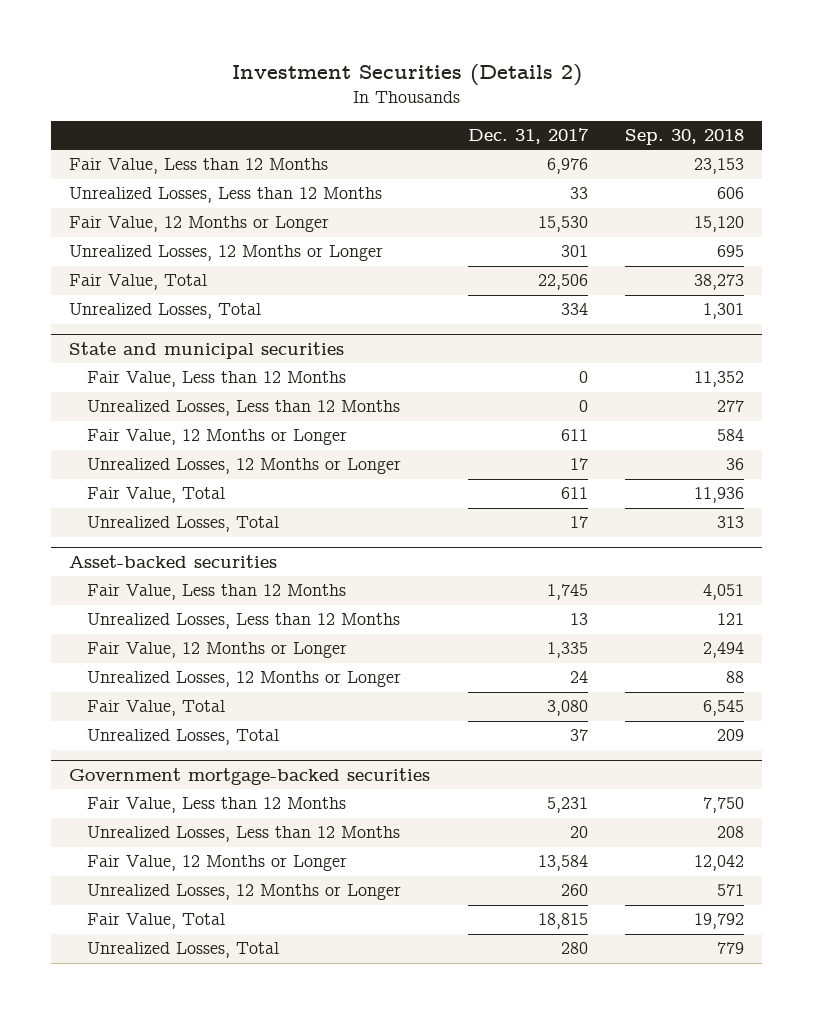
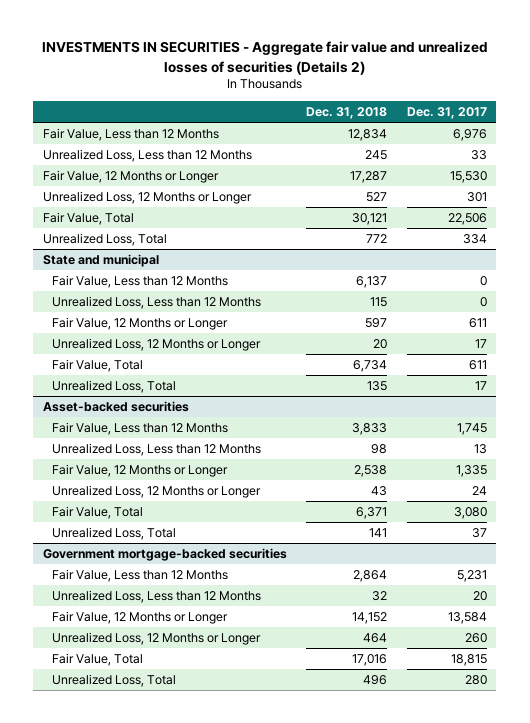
[231,63,582,86] Investment Securities (Details 2) -> [41,41,488,75] INVESTMENTS IN SECURITIES - Aggregate fair value and unrealized losses of securities (Details 2)
[624,129,744,146] Sep. 30, 2018 -> none
none -> [306,106,388,119] Dec. 31, 2018
[69,187,383,204] Unrealized Losses, Less than 12 Months -> [42,149,252,163] Unrealized Loss, Less than 12 Months
[69,245,384,262] Unrealized Losses, 12 Months or Longer -> [42,191,252,205] Unrealized Loss, 12 Months or Longer
[69,303,262,320] Unrealized Losses, Total -> [42,233,167,247] Unrealized Loss, Total
[69,342,345,360] State and municipal securities -> [42,254,159,268] State and municipal
[86,400,400,417] Unrealized Losses, Less than 12 Months -> [51,296,261,310] Unrealized Loss, Less than 12 Months
[86,458,401,475] Unrealized Losses, 12 Months or Longer -> [51,338,261,352] Unrealized Loss, 12 Months or Longer
[86,516,279,533] Unrealized Losses, Total -> [51,380,176,394] Unrealized Loss, Total
[86,613,400,630] Unrealized Losses, Less than 12 Months -> [51,443,261,457] Unrealized Loss, Less than 12 Months
[86,671,401,688] Unrealized Losses, 12 Months or Longer -> [51,485,261,499] Unrealized Loss, 12 Months or Longer
[86,729,279,746] Unrealized Losses, Total -> [51,527,176,541] Unrealized Loss, Total
[86,826,400,843] Unrealized Losses, Less than 12 Months -> [51,590,261,604] Unrealized Loss, Less than 12 Months
[86,884,401,901] Unrealized Losses, 12 Months or Longer -> [51,632,261,646] Unrealized Loss, 12 Months or Longer
[86,942,279,959] Unrealized Losses, Total -> [51,674,176,688] Unrealized Loss, Total

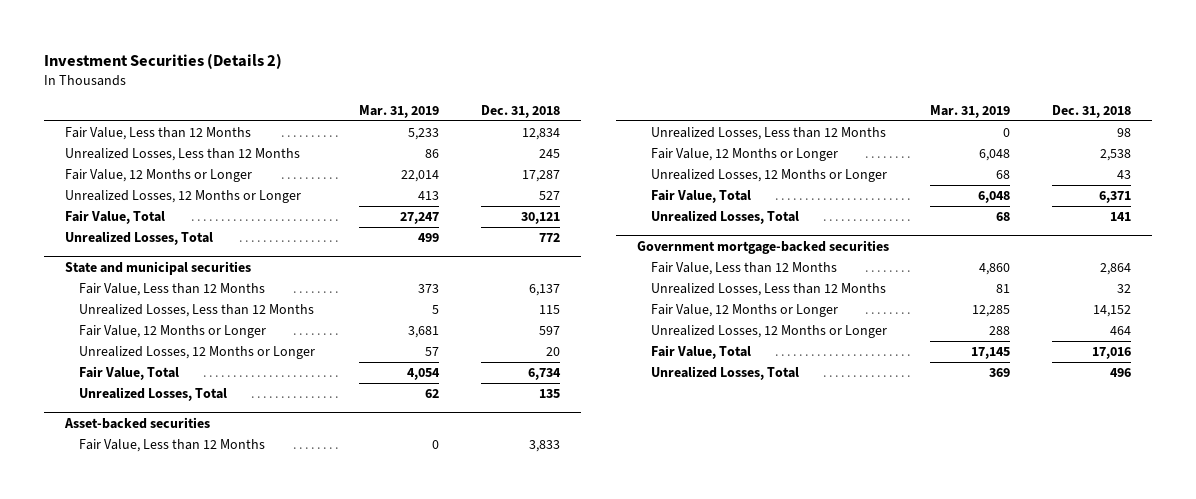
[41,41,488,75] INVESTMENTS IN SECURITIES - Aggregate fair value and unrealized losses of securities (Details 2) -> [44,53,283,70] Investment Securities (Details 2)
[406,106,487,119] Dec. 31, 2017 -> none
none -> [358,104,439,118] Mar. 31, 2019
[42,149,252,163] Unrealized Loss, Less than 12 Months -> [65,148,301,162] Unrealized Losses, Less than 12 Months
[42,191,252,205] Unrealized Loss, 12 Months or Longer -> [65,190,302,204] Unrealized Losses, 12 Months or Longer
[42,233,167,247] Unrealized Loss, Total -> [65,231,214,246] Unrealized Losses, Total
[42,254,159,268] State and municipal -> [65,260,252,275] State and municipal securities
[51,296,261,310] Unrealized Loss, Less than 12 Months -> [78,304,314,318] Unrealized Losses, Less than 12 Months
[51,338,261,352] Unrealized Loss, 12 Months or Longer -> [78,346,315,360] Unrealized Losses, 12 Months or Longer
[51,380,176,394] Unrealized Loss, Total -> [78,387,227,402] Unrealized Losses, Total
[51,443,261,457] Unrealized Loss, Less than 12 Months -> [650,127,886,141] Unrealized Losses, Less than 12 Months
[51,485,261,499] Unrealized Loss, 12 Months or Longer -> [650,169,887,183] Unrealized Losses, 12 Months or Longer
[51,527,176,541] Unrealized Loss, Total -> [650,210,799,225] Unrealized Losses, Total
[51,590,261,604] Unrealized Loss, Less than 12 Months -> [650,283,886,297] Unrealized Losses, Less than 12 Months
[51,632,261,646] Unrealized Loss, 12 Months or Longer -> [650,325,887,339] Unrealized Losses, 12 Months or Longer
[51,674,176,688] Unrealized Loss, Total -> [650,366,799,381] Unrealized Losses, Total

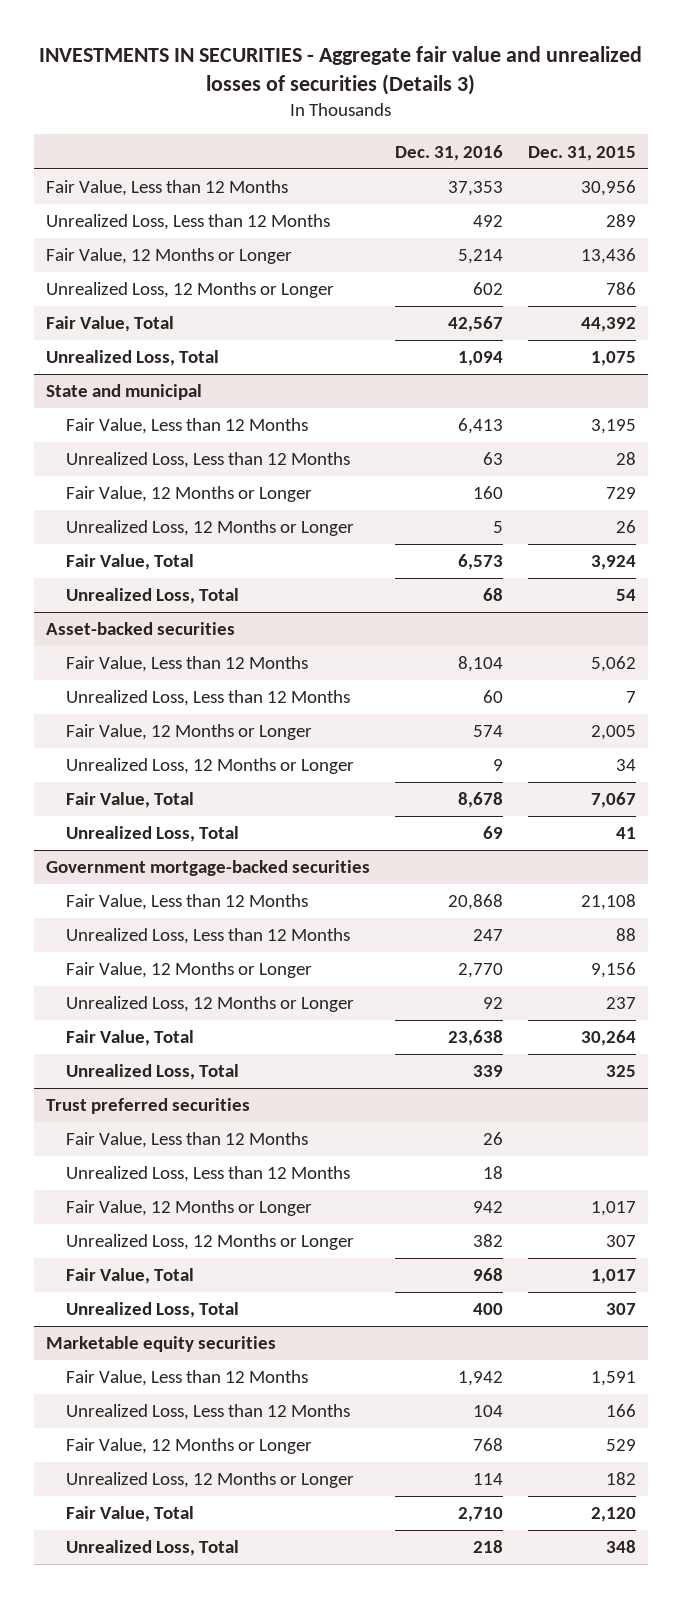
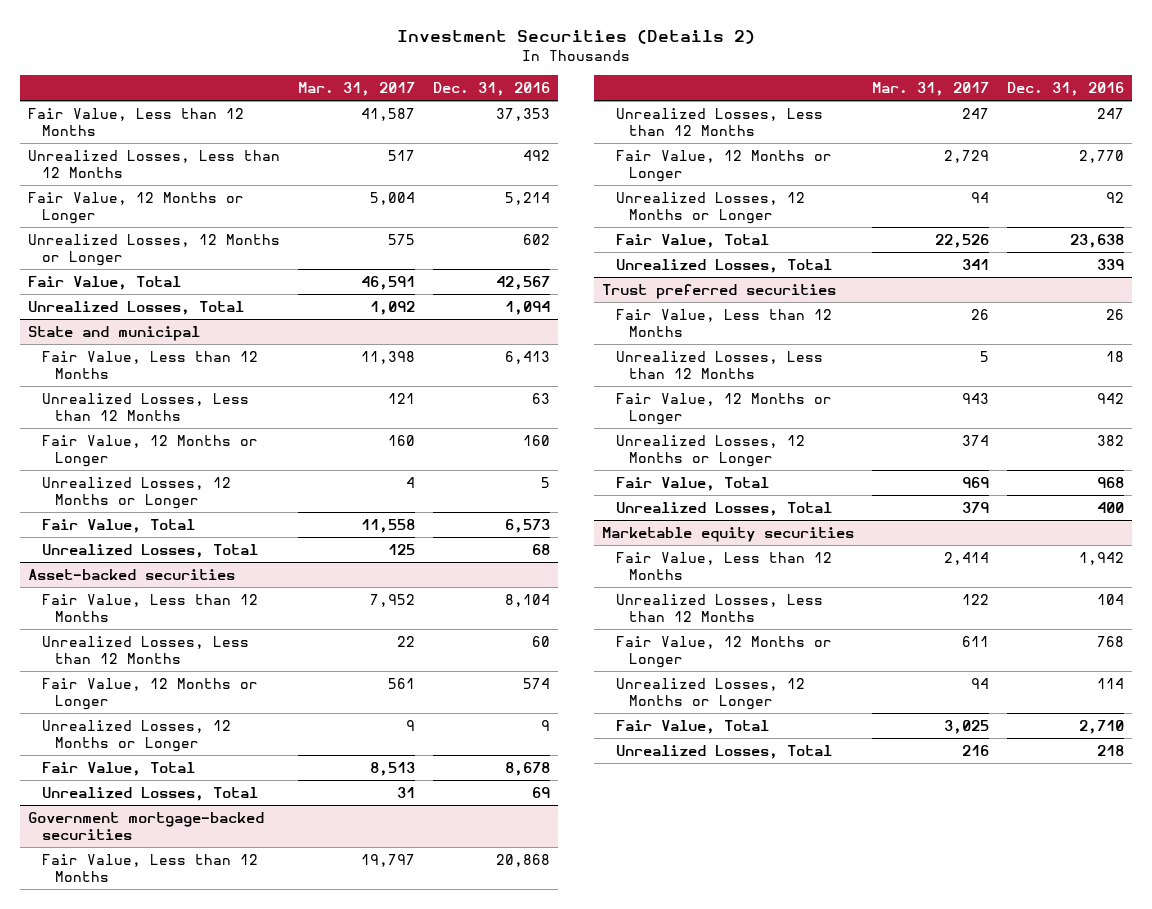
[38,46,642,95] INVESTMENTS IN SECURITIES - Aggregate fair value and unrealized losses of securities (Details 3) -> [397,29,756,44] Investment Securities (Details 2)
[527,145,636,161] Dec. 31, 2015 -> none
none -> [298,81,416,96] Mar. 31, 2017
[46,214,331,231] Unrealized Loss, Less than 12 Months -> [28,150,281,178] Unrealized Losses, Less than 12 Months
[46,282,335,299] Unrealized Loss, 12 Months or Longer -> [28,234,281,266] Unrealized Losses, 12 Months or Longer
[46,350,220,367] Unrealized Loss, Total -> [28,301,245,316] Unrealized Losses, Total
[66,452,351,469] Unrealized Loss, Less than 12 Months -> [41,393,249,421] Unrealized Losses, Less than 12 Months
[66,520,355,537] Unrealized Loss, 12 Months or Longer -> [41,477,231,509] Unrealized Losses, 12 Months or Longer
[66,588,240,605] Unrealized Loss, Total -> [41,544,258,559] Unrealized Losses, Total
[66,690,351,707] Unrealized Loss, Less than 12 Months -> [41,636,249,664] Unrealized Losses, Less than 12 Months
[66,758,355,775] Unrealized Loss, 12 Months or Longer -> [41,720,231,752] Unrealized Losses, 12 Months or Longer
[66,826,240,843] Unrealized Loss, Total -> [41,787,258,802] Unrealized Losses, Total
[66,928,351,945] Unrealized Loss, Less than 12 Months -> [615,108,823,136] Unrealized Losses, Less than 12 Months
[66,996,355,1013] Unrealized Loss, 12 Months or Longer -> [615,192,805,224] Unrealized Losses, 12 Months or Longer
[66,1064,240,1081] Unrealized Loss, Total -> [615,259,832,274] Unrealized Losses, Total
[66,1166,351,1183] Unrealized Loss, Less than 12 Months -> [615,351,823,379] Unrealized Losses, Less than 12 Months
[66,1234,355,1251] Unrealized Loss, 12 Months or Longer -> [615,435,805,467] Unrealized Losses, 12 Months or Longer
[66,1302,240,1319] Unrealized Loss, Total -> [615,502,832,517] Unrealized Losses, Total
[66,1404,351,1421] Unrealized Loss, Less than 12 Months -> [615,594,823,622] Unrealized Losses, Less than 12 Months
[66,1472,355,1489] Unrealized Loss, 12 Months or Longer -> [615,678,805,710] Unrealized Losses, 12 Months or Longer
[66,1540,240,1557] Unrealized Loss, Total -> [615,745,832,760] Unrealized Losses, Total

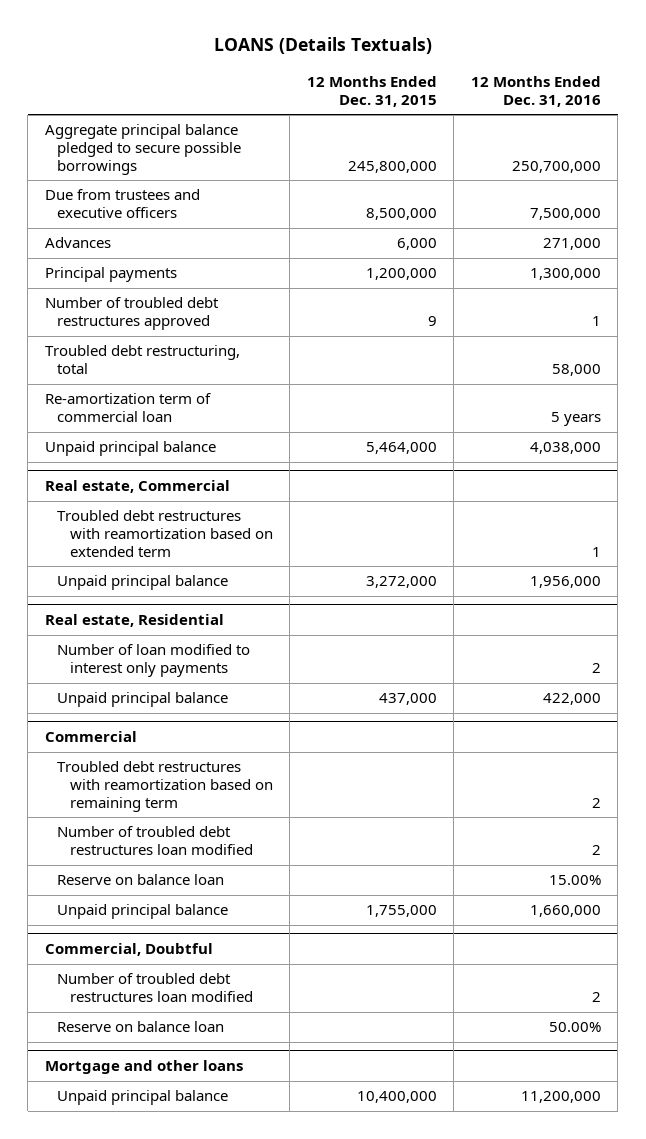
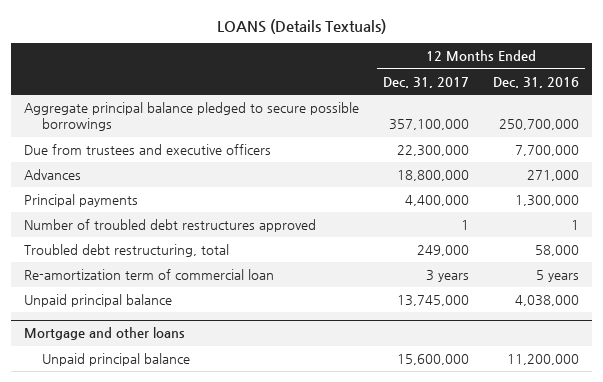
[306,75,437,107] 12 Months Ended Dec. 31, 2015 -> none
none -> [382,76,469,88] Dec. 31, 2017
[529,208,601,221] 7,500,000 -> [515,145,580,157] 7,700,000
[44,480,230,494] Real estate, Commercial -> none
[57,510,273,557] Troubled debt restructures with reamortization based on extended term -> none
[57,575,229,591] Unpaid principal balance -> none
[44,614,224,628] Real estate, Residential -> none
[57,644,251,678] Number of loan modified to interest only payments -> none
[57,692,229,708] Unpaid principal balance -> none
[44,731,137,743] Commercial -> none
[57,761,273,812] Troubled debt restructures with reamortization based on remaining term -> none
[57,826,253,856] Number of troubled debt restructures loan modified -> none
[57,874,225,886] Reserve on balance loan -> none
[57,904,229,920] Unpaid principal balance -> none
[44,943,213,957] Commercial, Doubtful -> none
[57,973,253,1003] Number of troubled debt restructures loan modified -> none
[57,1021,225,1033] Reserve on balance loan -> none

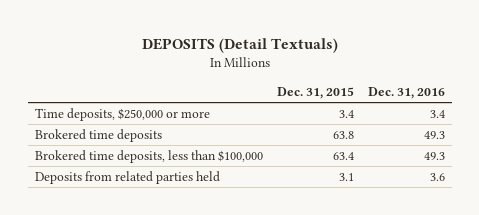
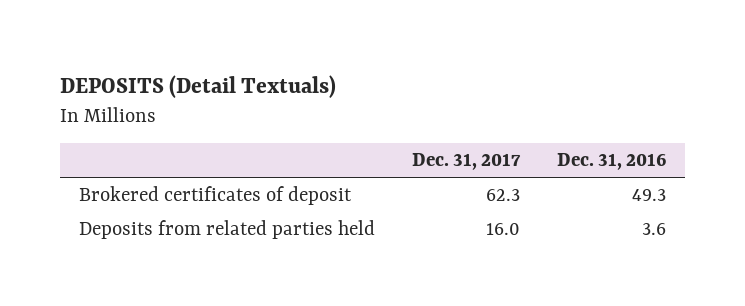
[276,87,354,100] Dec. 31, 2015 -> none
none -> [411,153,521,171] Dec. 31, 2017
[34,108,210,122] Time deposits, $250,000 or more -> none
[34,150,263,164] Brokered time deposits, less than $100,000 -> none
[34,129,162,143] Brokered time deposits -> [78,186,352,206] Brokered certificates of deposit

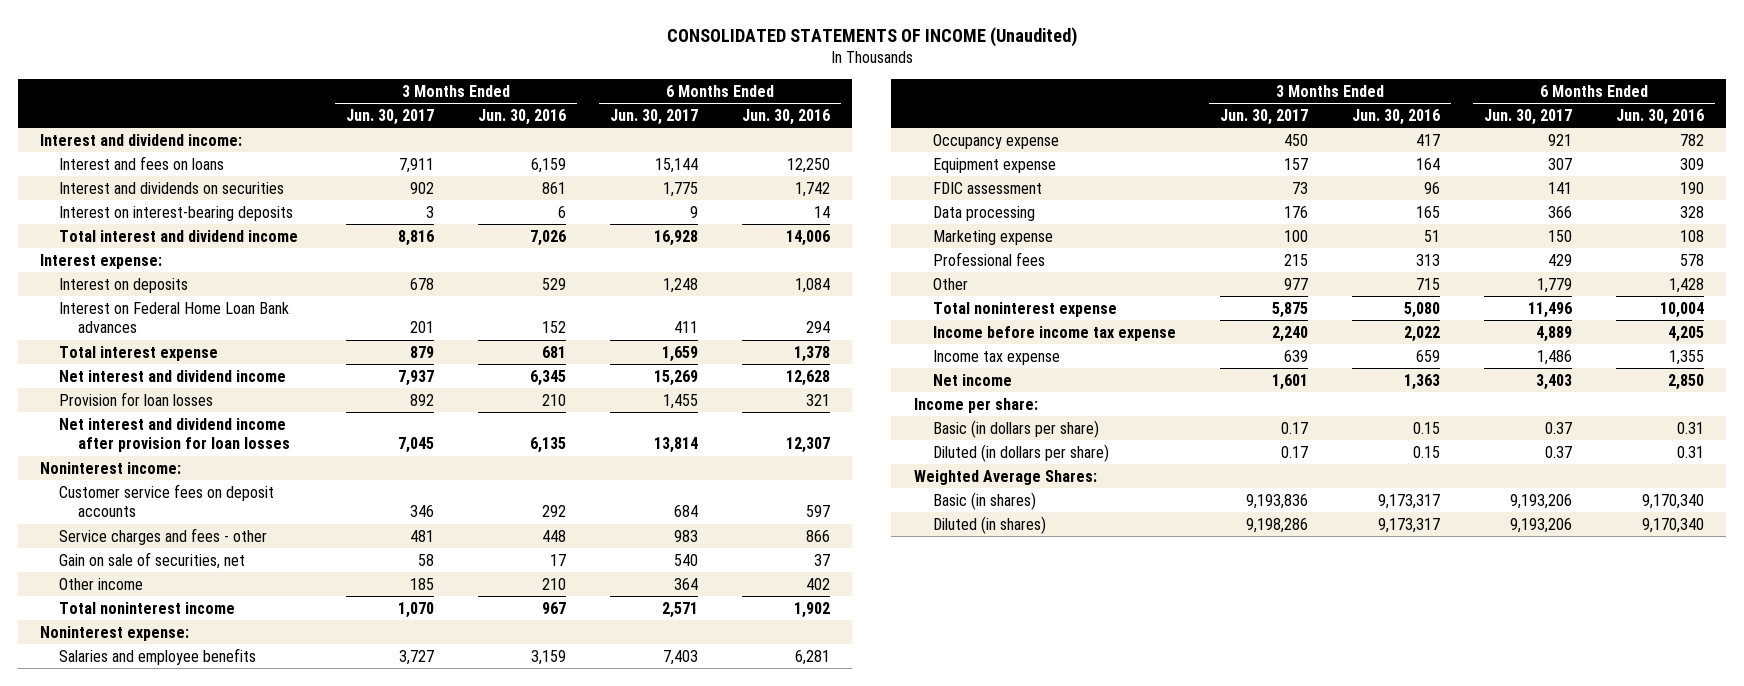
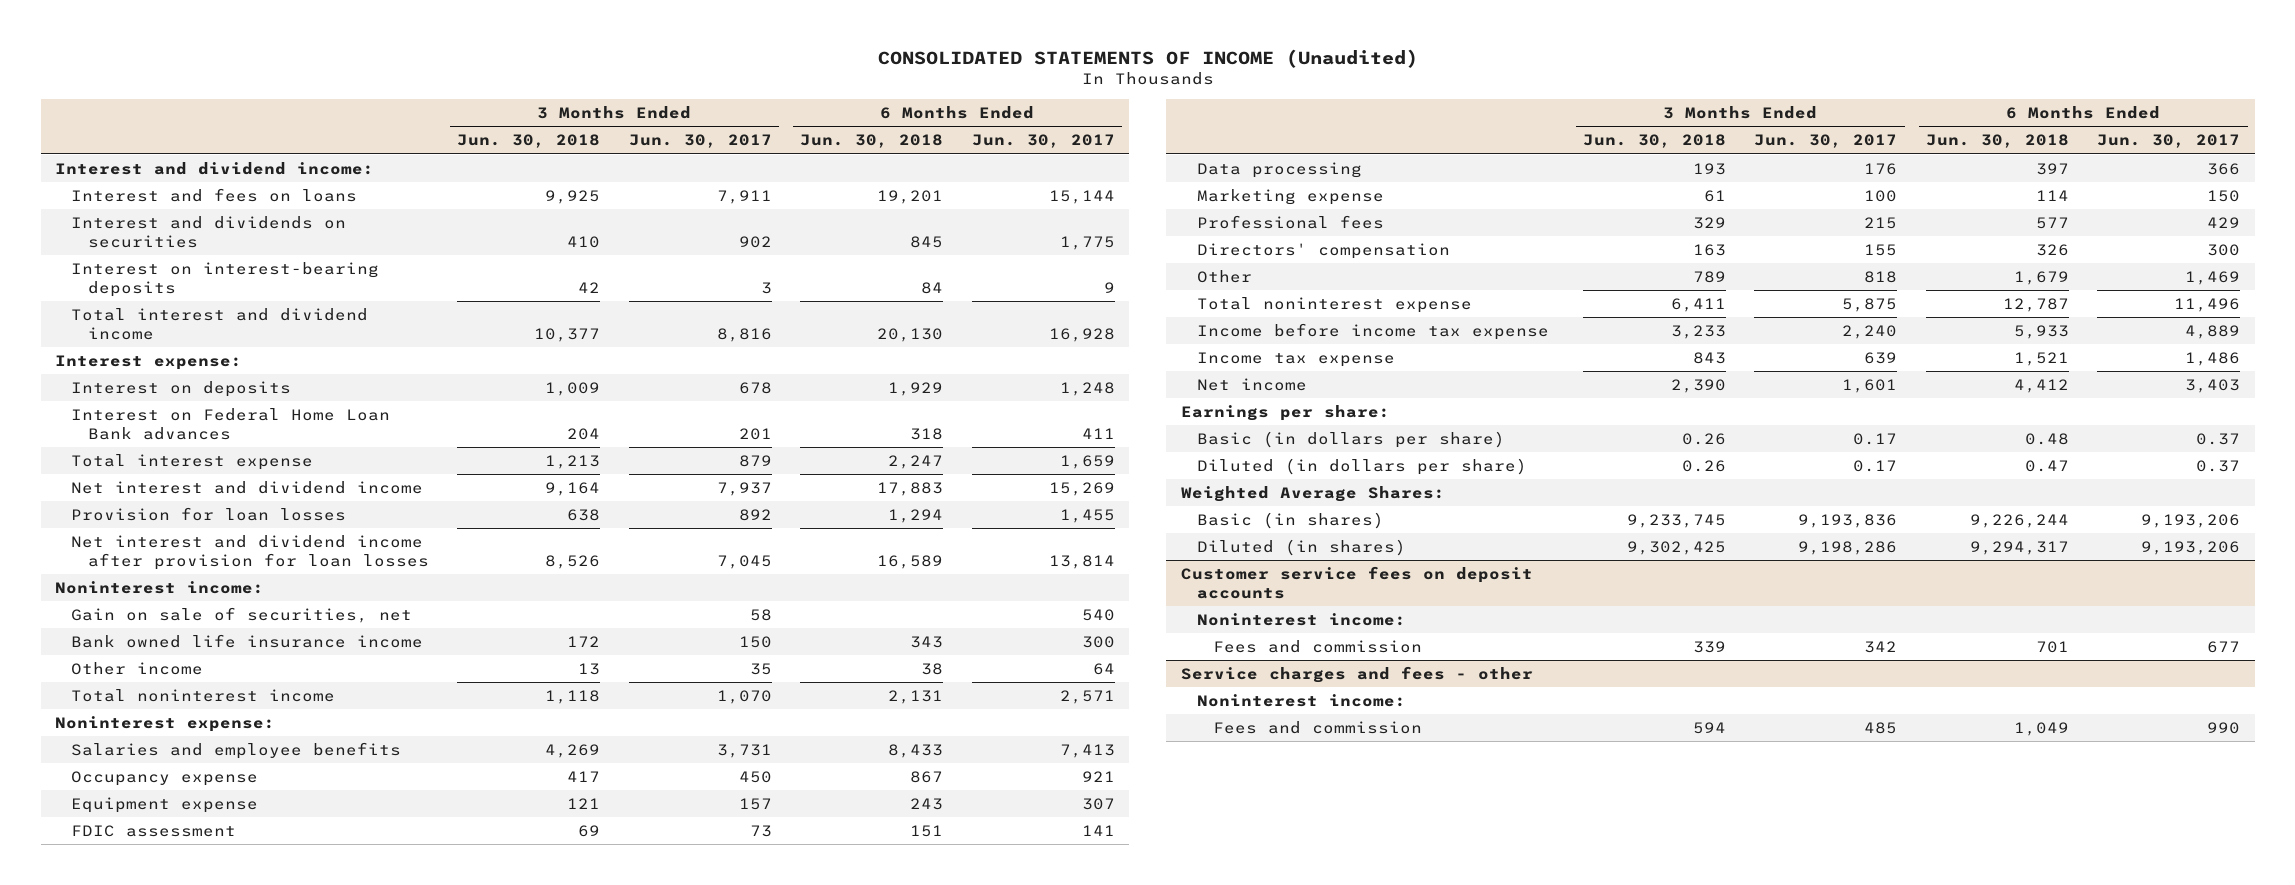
[477,108,566,125] Jun. 30, 2016 -> none
[742,108,831,125] Jun. 30, 2016 -> none
none -> [457,134,601,149] Jun. 30, 2018
none -> [800,134,944,149] Jun. 30, 2018
[58,483,274,518] Customer service fees on deposit accounts -> none
[58,527,267,545] Service charges and fees - other -> none
none -> [71,633,424,648] Bank owned life insurance income
[409,577,434,590] 185 -> [749,662,772,675] 35
[673,577,698,590] 364 -> [1092,662,1115,675] 64
[398,649,434,665] 3,727 -> [716,743,772,758] 3,731
[662,649,698,665] 7,403 -> [1059,743,1115,758] 7,413
none -> [1197,242,1451,259] Directors' compensation
[1283,277,1308,290] 977 -> [1864,270,1898,283] 818
[1536,277,1572,293] 1,779 -> [2185,270,2241,285] 1,469
[913,397,1038,413] Income per share: -> [1180,404,1390,421] Earnings per share:
none -> [1180,565,1533,599] Customer service fees on deposit accounts
none -> [1197,612,1407,626] Noninterest income:
none -> [1213,639,1423,653] Fees and commission
none -> [1180,665,1533,683] Service charges and fees - other
none -> [1197,693,1407,707] Noninterest income:
none -> [1213,720,1423,734] Fees and commission

